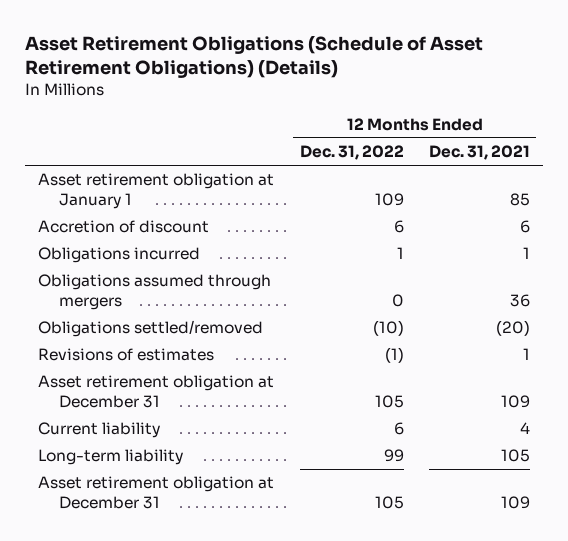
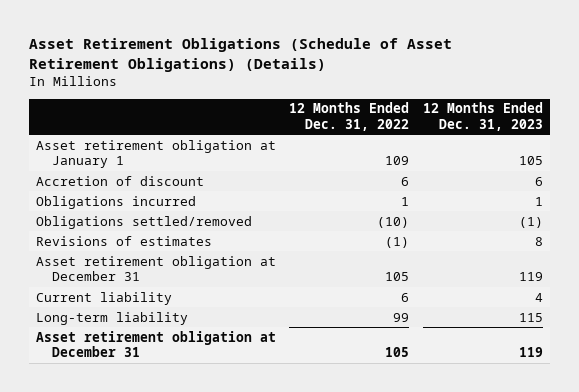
[428,145,530,161] Dec. 31, 2021 -> none
none -> [423,102,544,131] 12 Months Ended Dec. 31, 2023
[38,274,272,310] Obligations assumed through mergers -> none

